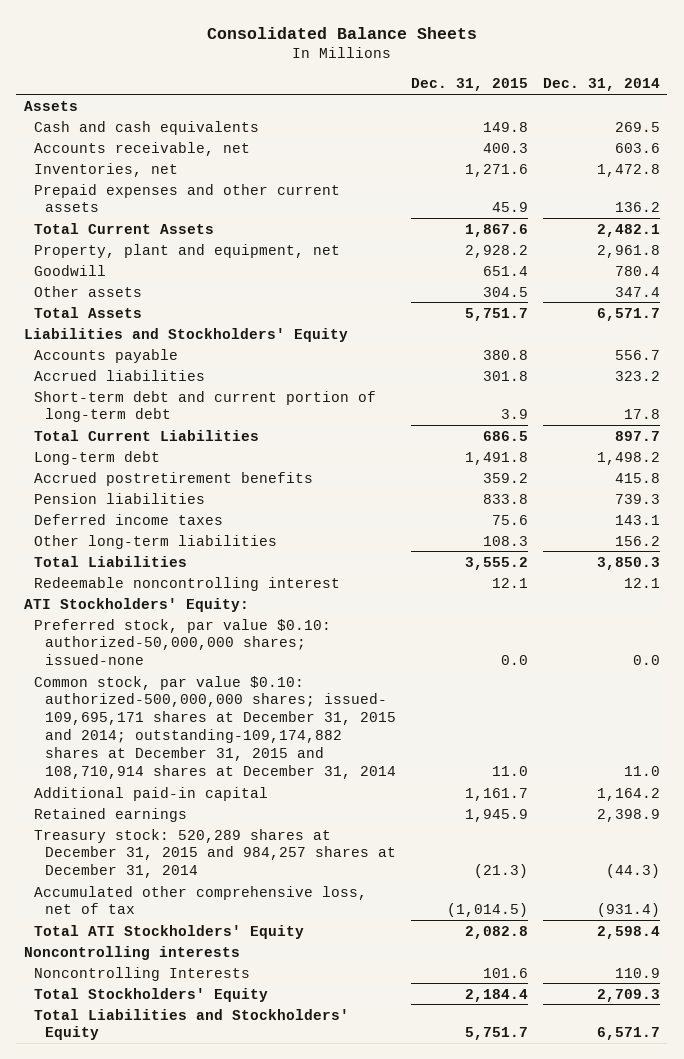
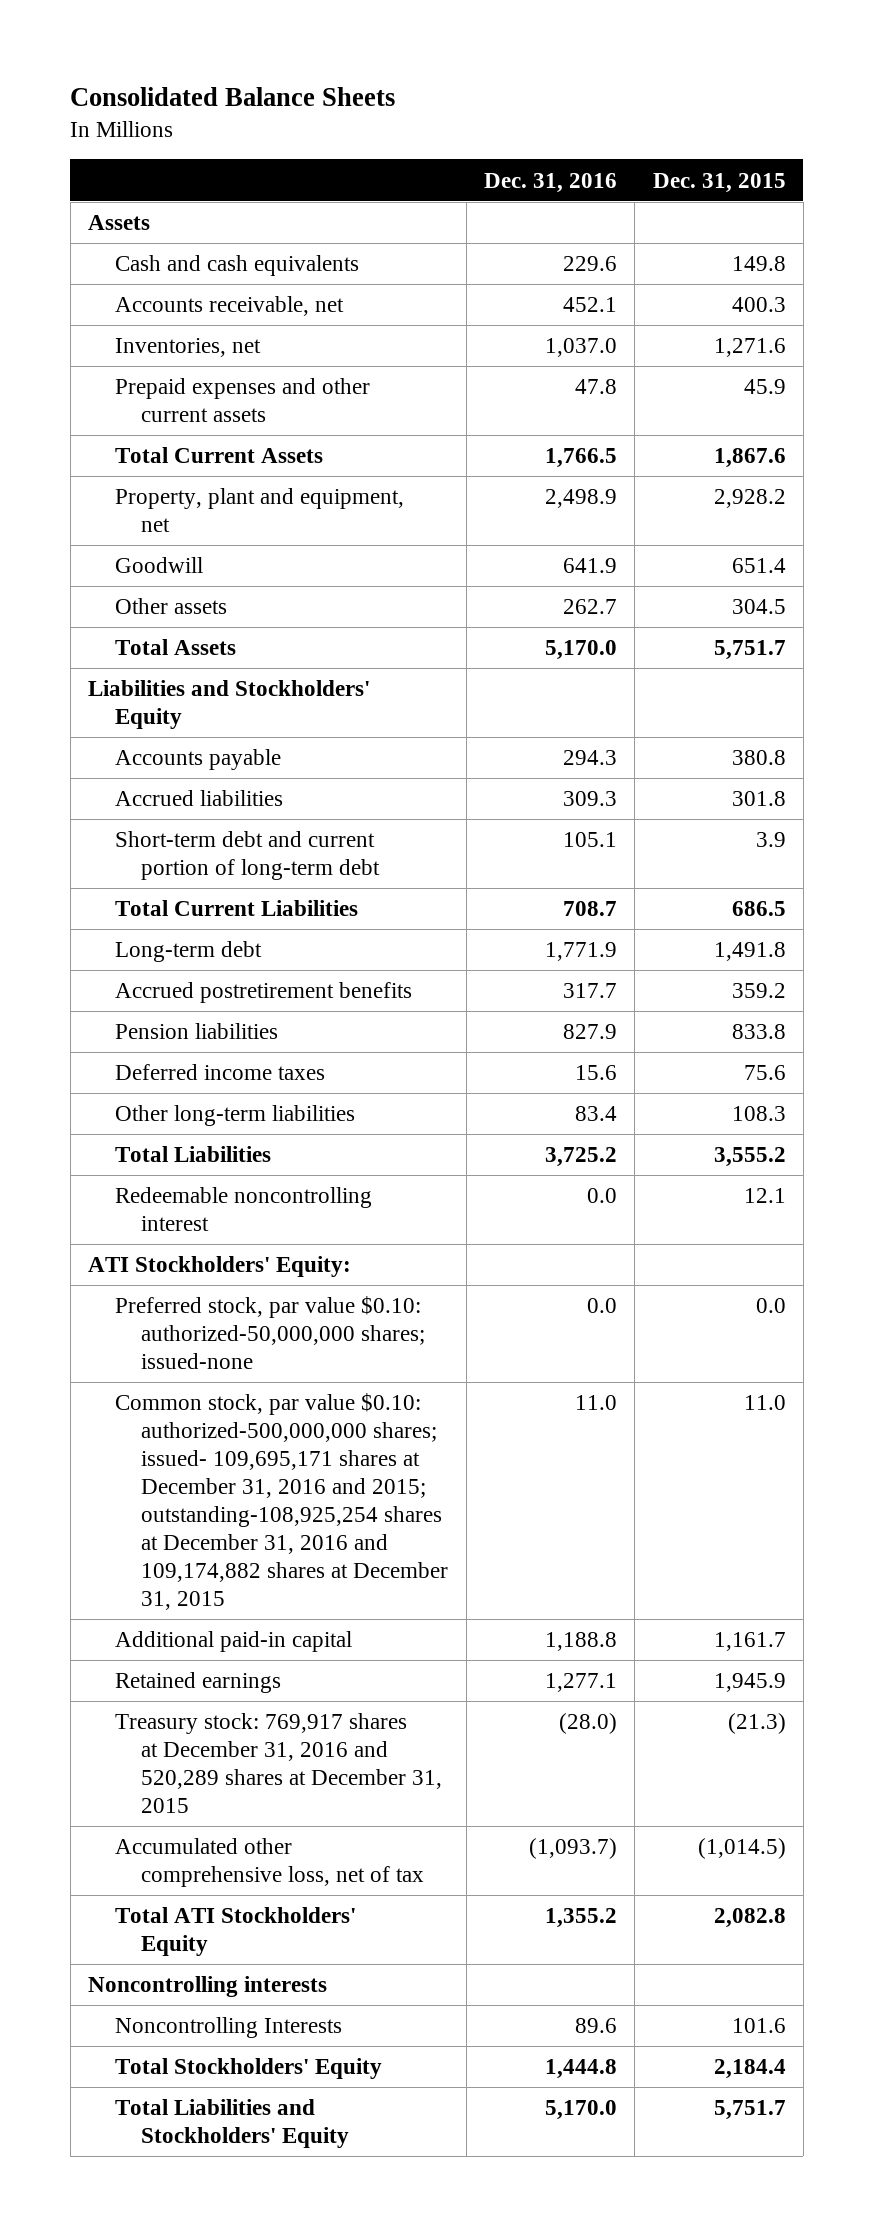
[542,78,660,92] Dec. 31, 2014 -> none
none -> [483,172,617,193] Dec. 31, 2016
[34,675,396,779] Common stock, par value $0.10: authorized-500,000,000 shares; issued- 109,695,171 shares at December 31, 2015 and 2014; outstanding-109,174,882 shares at December 31, 2015 and 108,710,914 shares at December 31, 2014 -> [114,1393,449,1611] Common stock, par value $0.10: authorized-500,000,000 shares; issued- 109,695,171 shares at December 31, 2016 and 2015; outstanding-108,925,254 shares at December 31, 2016 and 109,174,882 shares at December 31, 2015
[34,828,396,879] Treasury stock: 520,289 shares at December 31, 2015 and 984,257 shares at December 31, 2014 -> [114,1713,443,1814] Treasury stock: 769,917 shares at December 31, 2016 and 520,289 shares at December 31, 2015

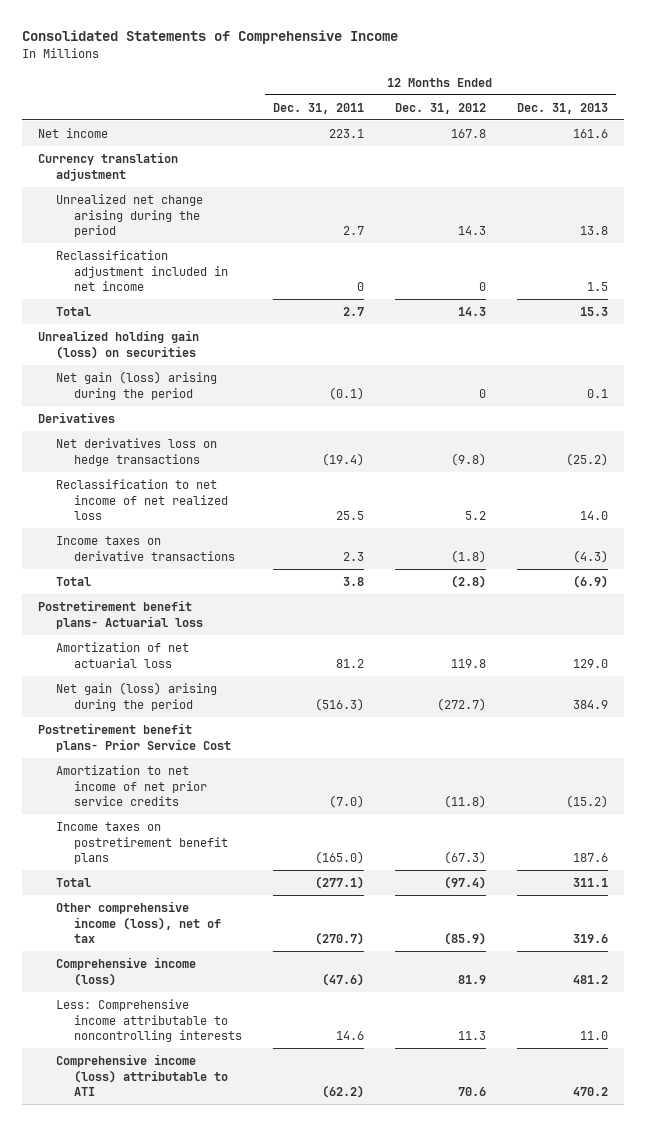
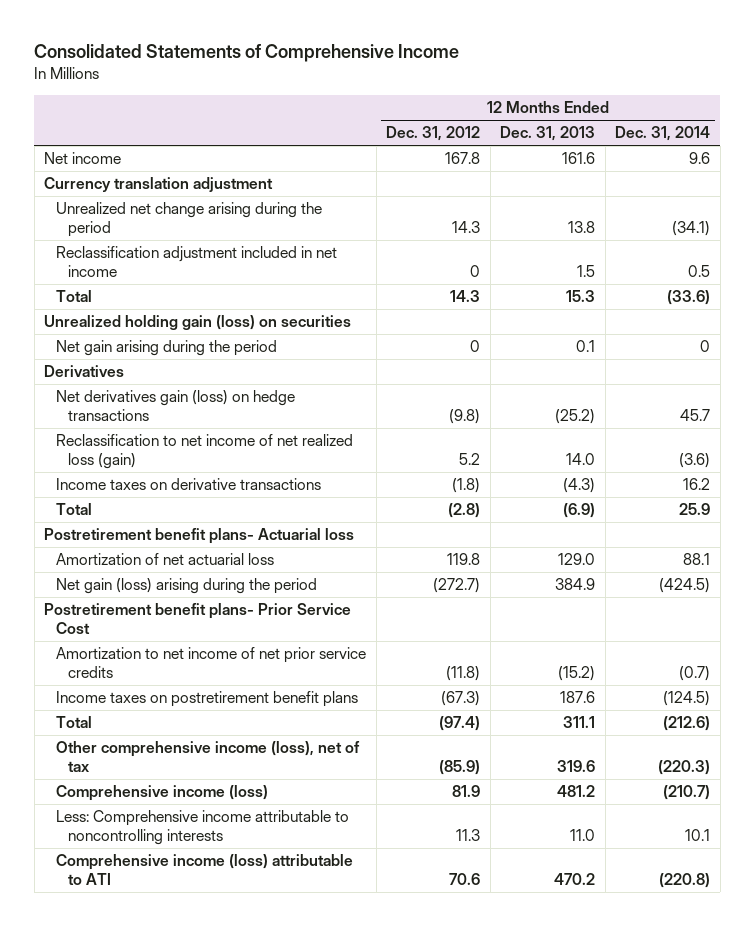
[272,102,364,114] Dec. 31, 2011 -> none
none -> [615,126,711,142] Dec. 31, 2014
[55,370,217,400] Net gain (loss) arising during the period -> [56,340,278,357] Net gain arising during the period
[55,437,217,466] Net derivatives loss on hedge transactions -> [56,390,296,422] Net derivatives gain (loss) on hedge transactions
[55,478,228,521] Reclassification to net income of net realized loss -> [56,434,354,470] Reclassification to net income of net realized loss (gain)

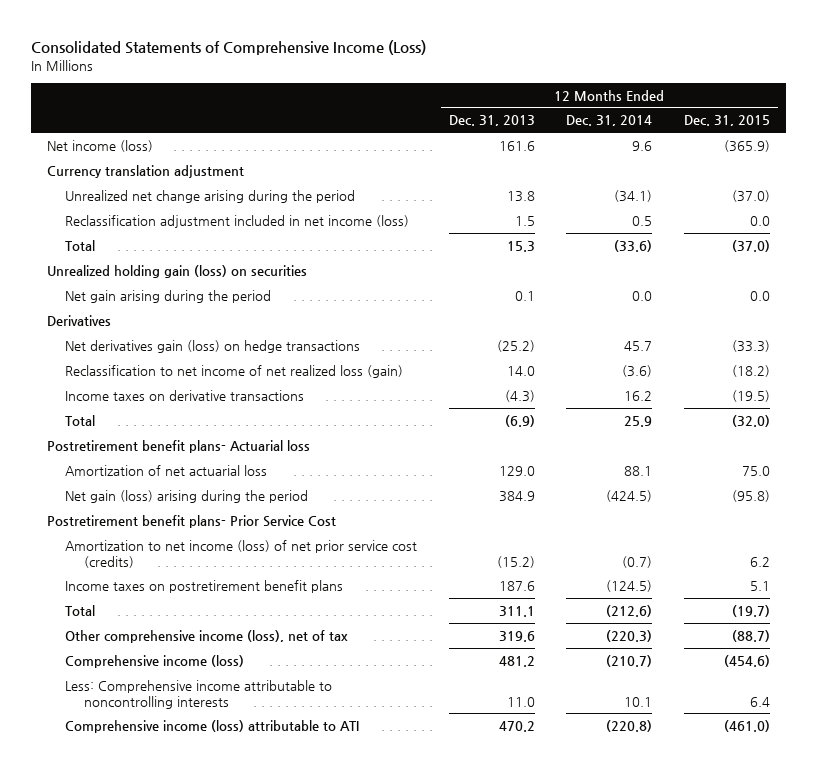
[34,44,460,63] Consolidated Statements of Comprehensive Income -> [31,39,427,55] Consolidated Statements of Comprehensive Income (Loss)
[386,126,481,142] Dec. 31, 2012 -> none
none -> [683,115,770,127] Dec. 31, 2015
[44,152,122,165] Net income -> [47,139,154,152] Net income (loss)
[56,246,338,278] Reclassification adjustment included in net income -> [65,214,410,228] Reclassification adjustment included in net income (loss)
[700,340,711,353] 0 -> [632,290,653,301] 0.0
[56,647,367,679] Amortization to net income of net prior service credits -> [65,539,418,568] Amortization to net income (loss) of net prior service cost (credits)

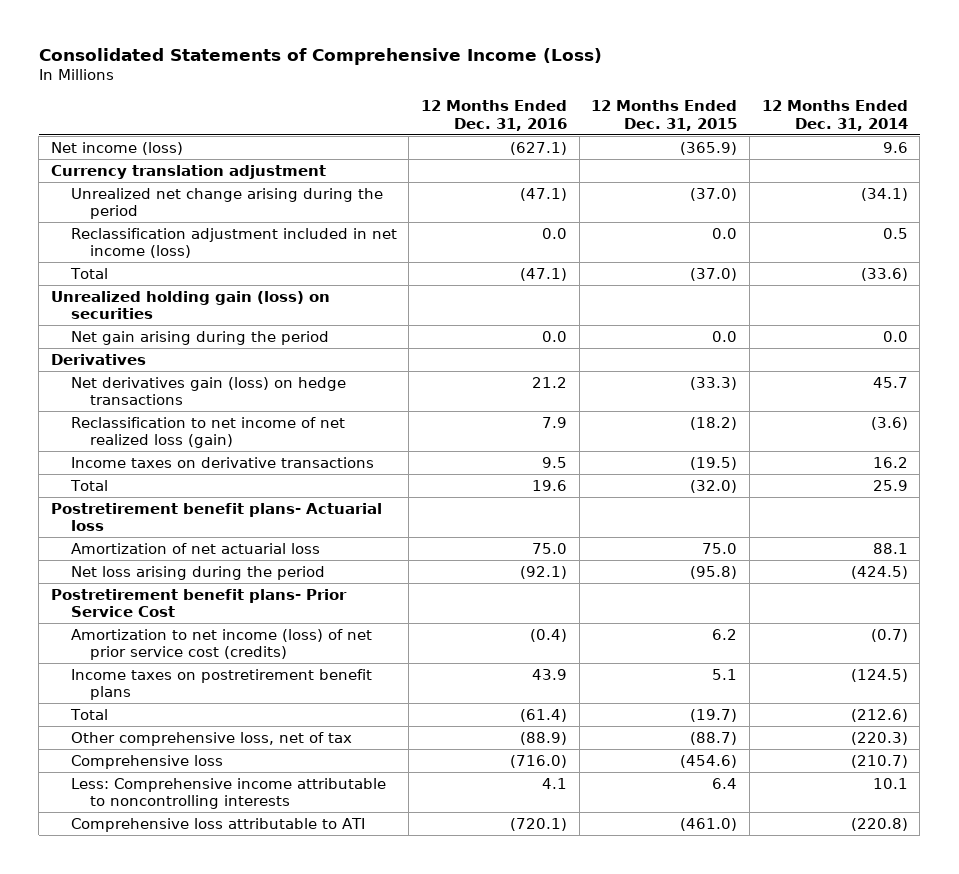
[448,115,535,127] Dec. 31, 2013 -> none
none -> [421,100,568,131] 12 Months Ended Dec. 31, 2016
[65,489,309,503] Net gain (loss) arising during the period -> [70,565,325,580] Net loss arising during the period
[65,629,349,643] Other comprehensive income (loss), net of tax -> [70,731,352,746] Other comprehensive loss, net of tax
[65,654,245,668] Comprehensive income (loss) -> [70,754,223,769] Comprehensive loss
[65,719,360,733] Comprehensive income (loss) attributable to ATI -> [70,817,365,832] Comprehensive loss attributable to ATI

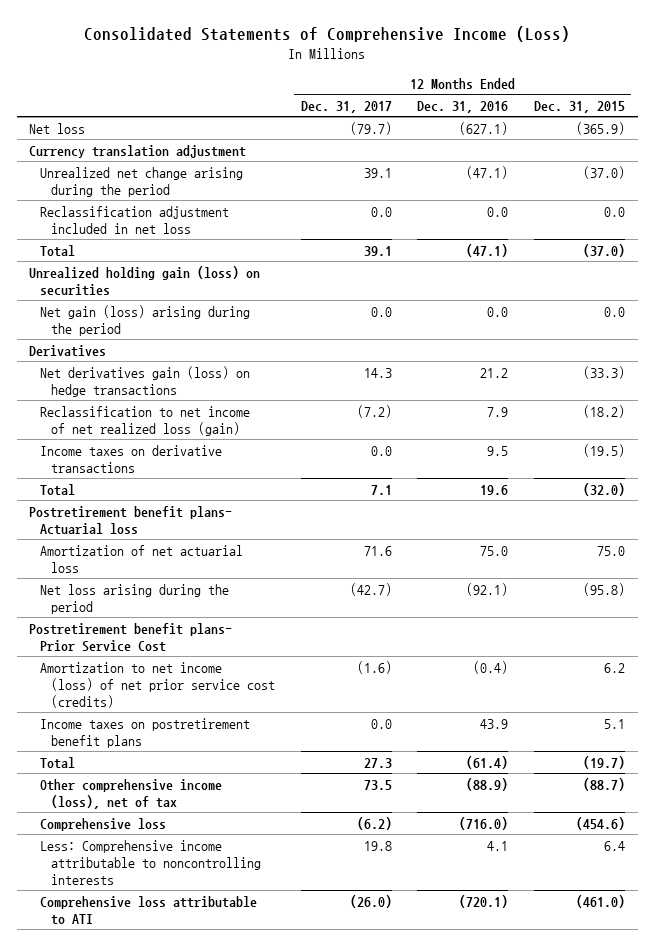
[761,100,908,131] 12 Months Ended Dec. 31, 2014 -> none
none -> [300,100,392,113] Dec. 31, 2017
[51,141,184,155] Net income (loss) -> [29,122,86,134] Net loss
[70,227,397,258] Reclassification adjustment included in net income (loss) -> [40,205,230,234] Reclassification adjustment included in net loss
[70,330,329,345] Net gain arising during the period -> [40,304,251,336] Net gain (loss) arising during the period
[70,731,352,746] Other comprehensive loss, net of tax -> [40,778,223,809] Other comprehensive income (loss), net of tax

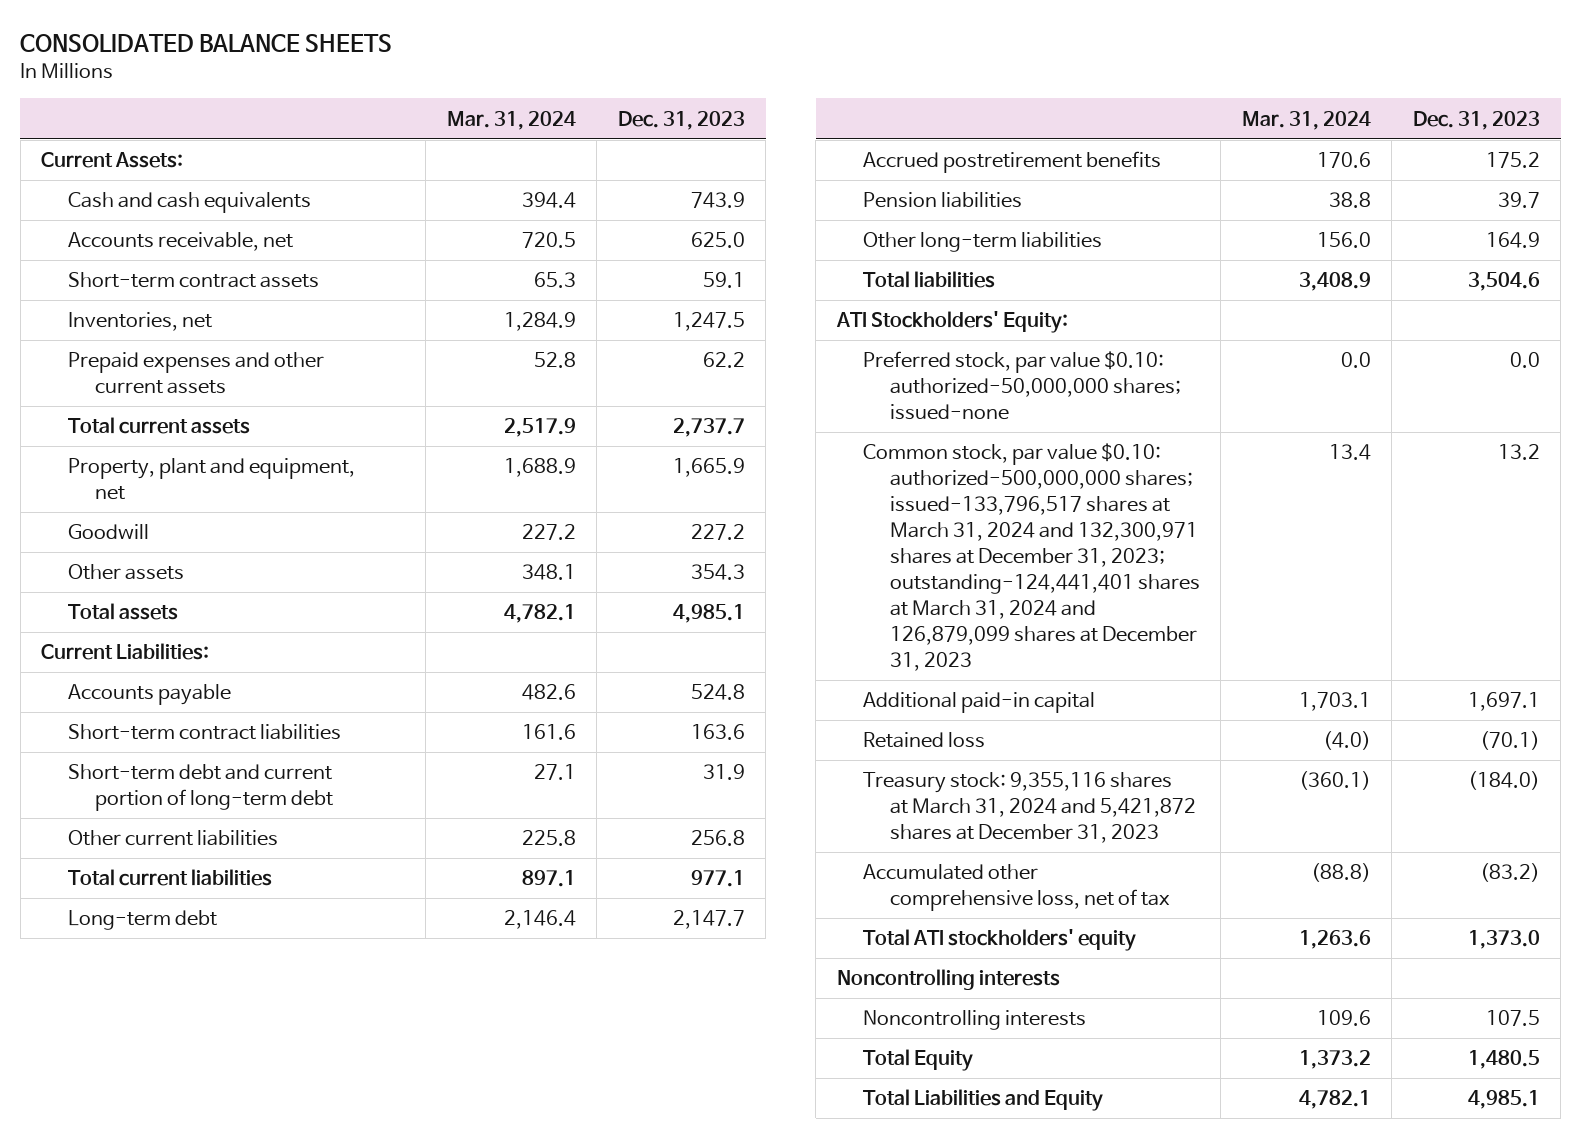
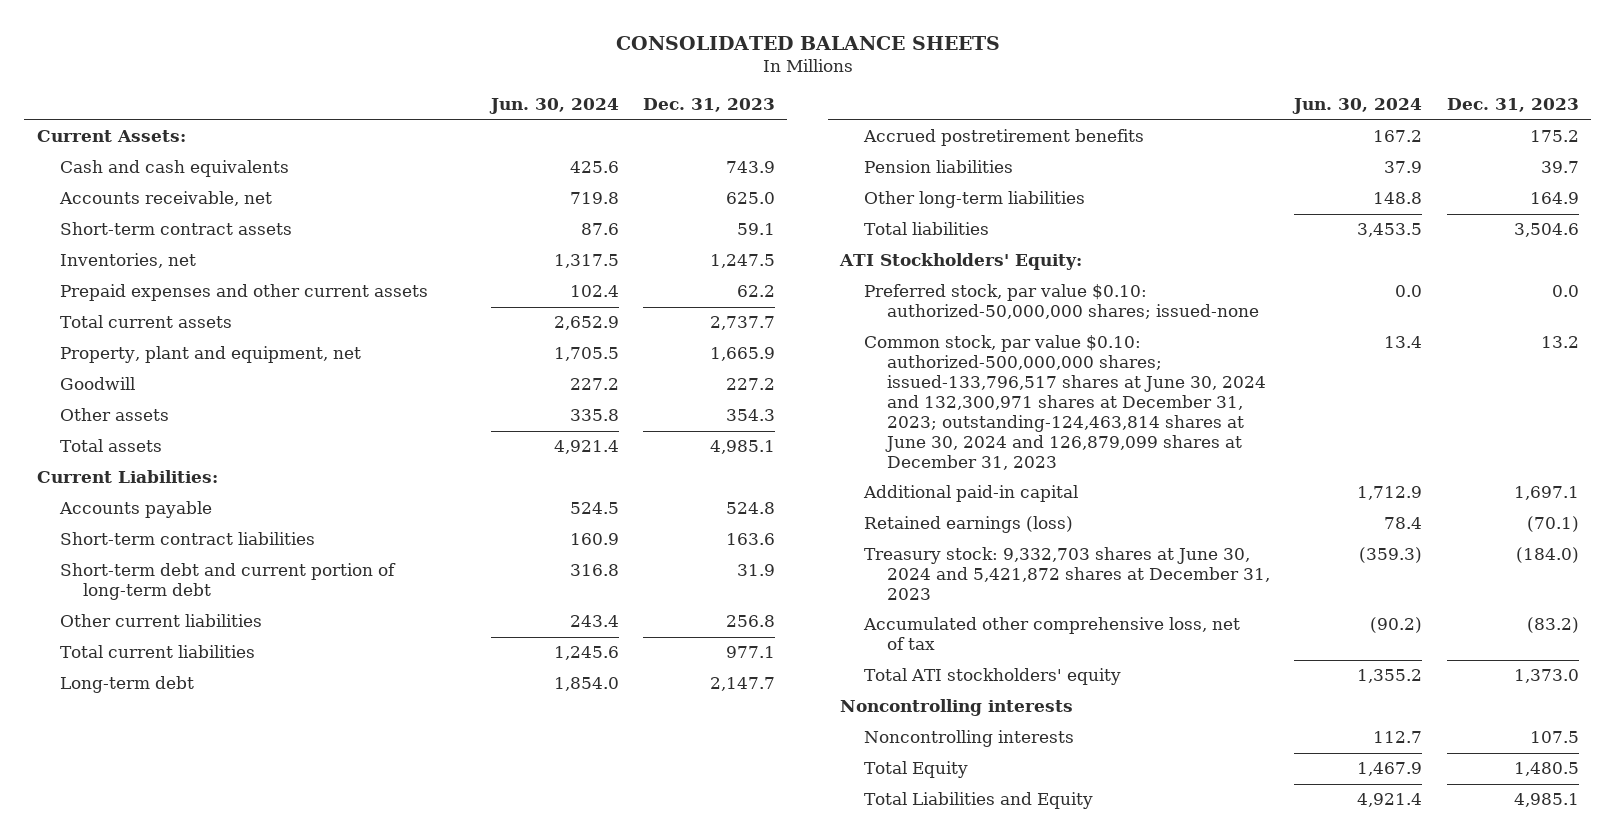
[446,110,576,130] Mar. 31, 2024 -> none
none -> [488,98,619,115] Jun. 30, 2024
[863,443,1200,672] Common stock, par value $0.10: authorized-500,000,000 shares; issued-133,796,517 shares at March 31, 2024 and 132,300,971 shares at December 31, 2023; outstanding-124,441,401 shares at March 31, 2024 and 126,879,099 shares at December 31, 2023 -> [863,335,1267,470] Common stock, par value $0.10: authorized-500,000,000 shares; issued-133,796,517 shares at June 30, 2024 and 132,300,971 shares at December 31, 2023; outstanding-124,463,814 shares at June 30, 2024 and 126,879,099 shares at December 31, 2023
[863,732,986,749] Retained loss -> [863,516,1073,534] Retained earnings (loss)
[863,772,1196,844] Treasury stock: 9,355,116 shares at March 31, 2024 and 5,421,872 shares at December 31, 2023 -> [863,547,1271,601] Treasury stock: 9,332,703 shares at June 30, 2024 and 5,421,872 shares at December 31, 2023

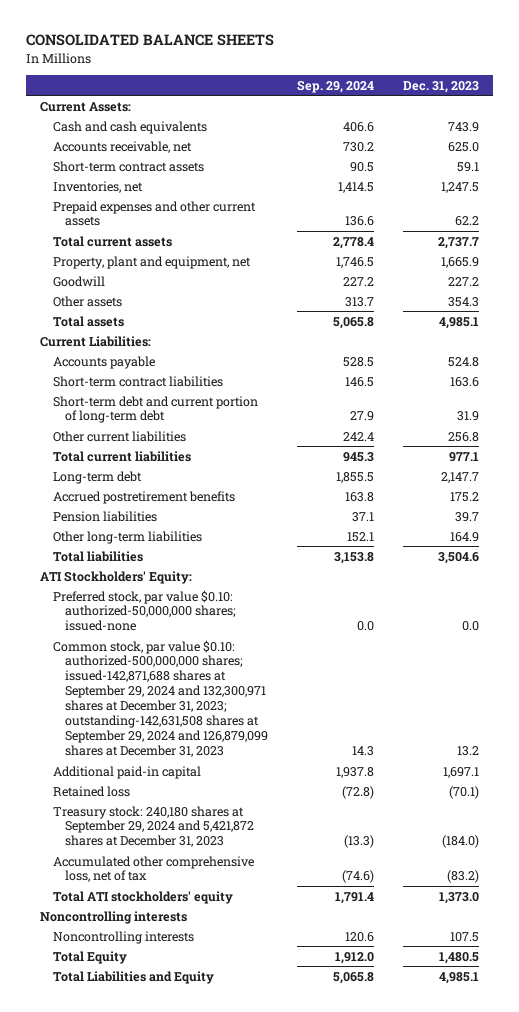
[488,98,619,115] Jun. 30, 2024 -> none
none -> [297,79,375,93] Sep. 29, 2024
[863,335,1267,470] Common stock, par value $0.10: authorized-500,000,000 shares; issued-133,796,517 shares at June 30, 2024 and 132,300,971 shares at December 31, 2023; outstanding-124,463,814 shares at June 30, 2024 and 126,879,099 shares at December 31, 2023 -> [52,639,269,758] Common stock, par value $0.10: authorized-500,000,000 shares; issued-142,871,688 shares at September 29, 2024 and 132,300,971 shares at December 31, 2023; outstanding-142,631,508 shares at September 29, 2024 and 126,879,099 shares at December 31, 2023
[863,516,1073,534] Retained earnings (loss) -> [52,785,130,797] Retained loss
[863,547,1271,601] Treasury stock: 9,332,703 shares at June 30, 2024 and 5,421,872 shares at December 31, 2023 -> [52,805,255,848] Treasury stock: 240,180 shares at September 29, 2024 and 5,421,872 shares at December 31, 2023

